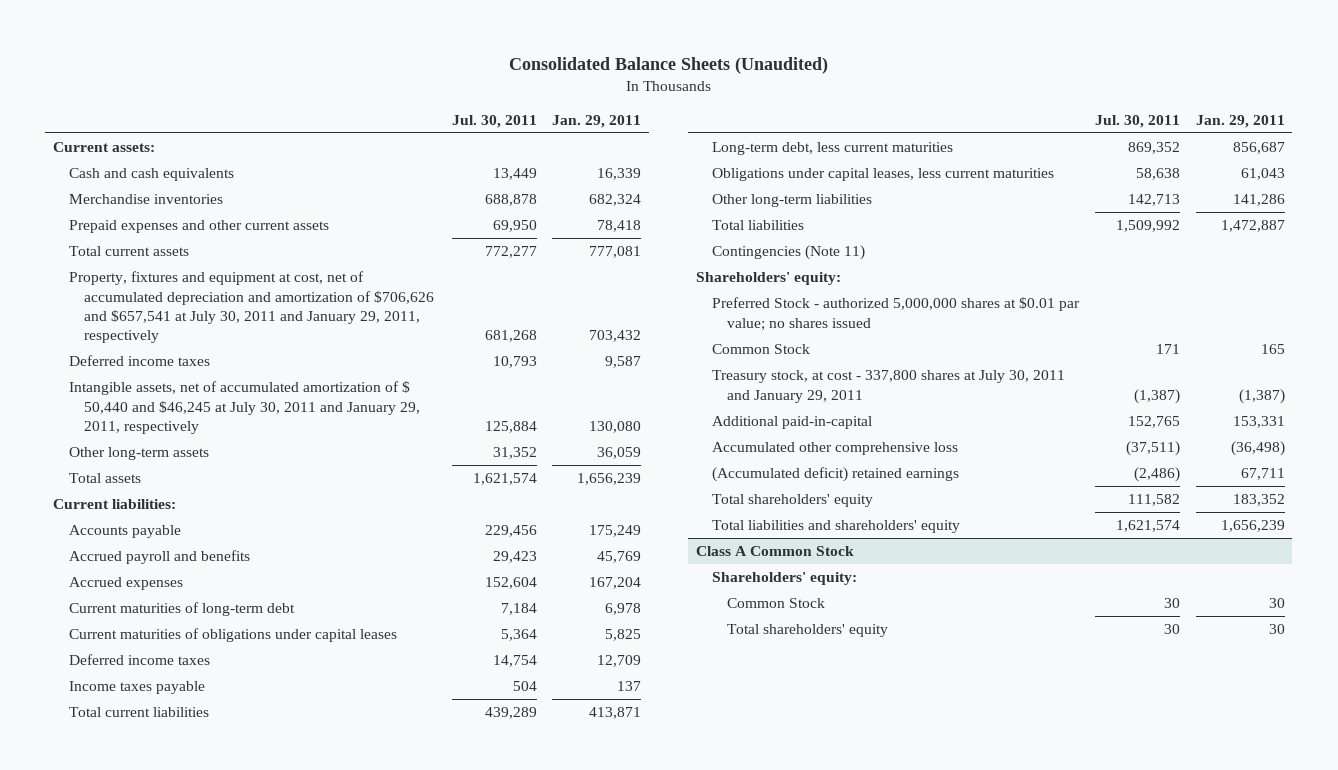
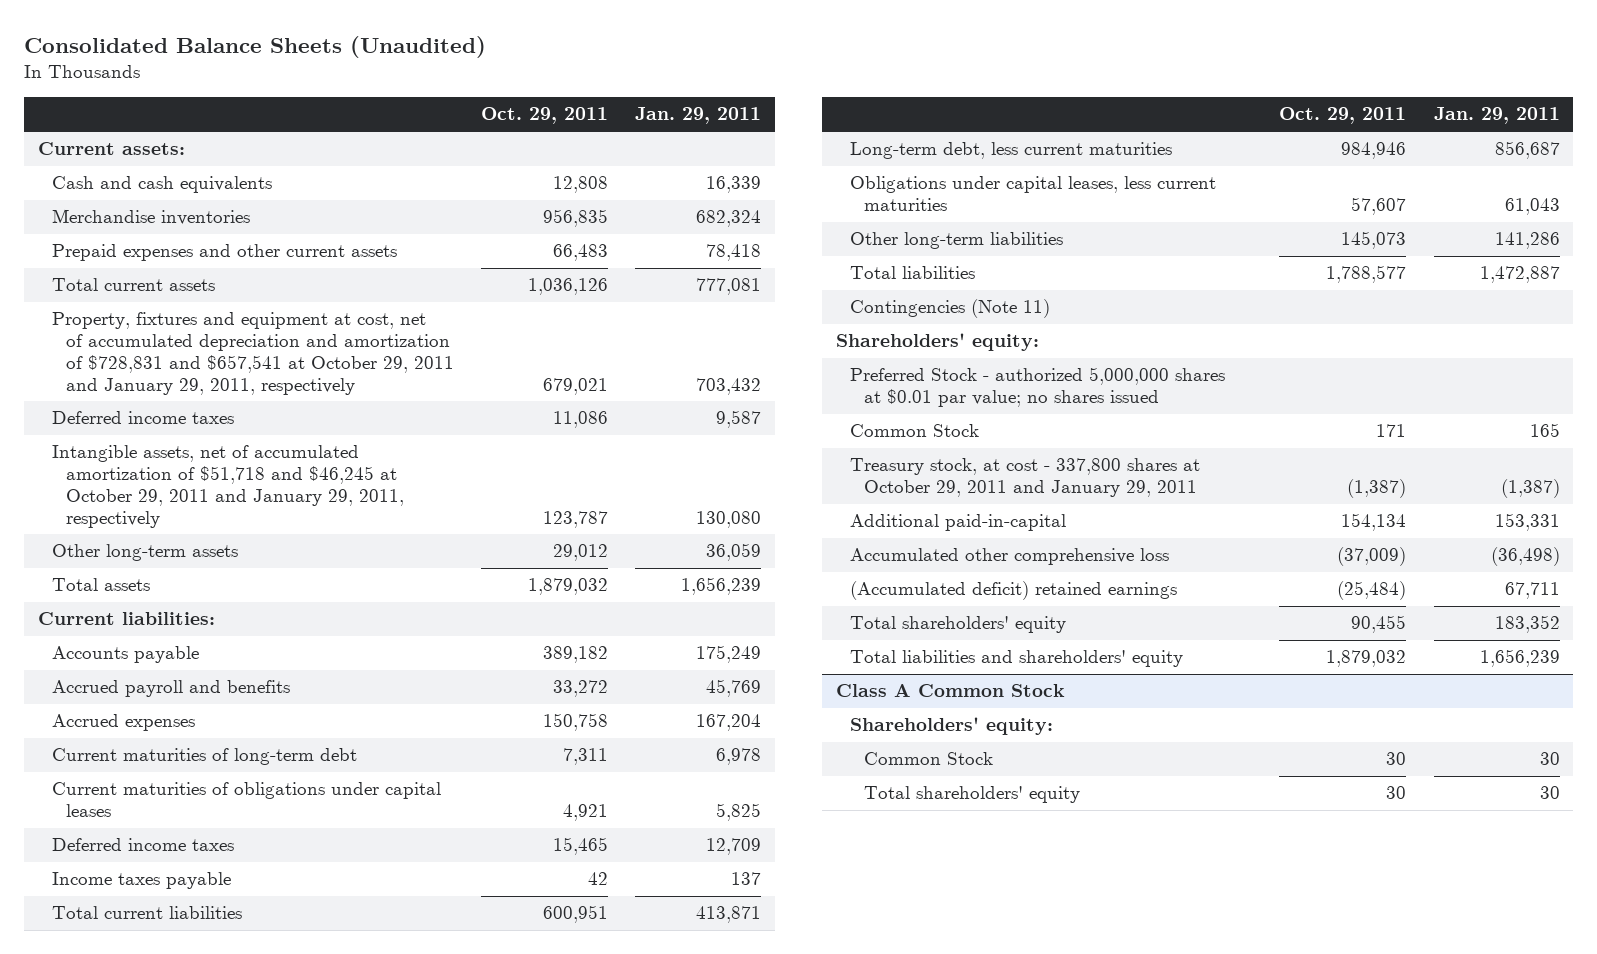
[451,114,537,128] Jul. 30, 2011 -> none
none -> [481,107,609,125] Oct. 29, 2011
[68,271,435,344] Property, fixtures and equipment at cost, net of accumulated depreciation and amortization of $706,626 and $657,541 at July 30, 2011 and January 29, 2011, respectively -> [51,312,454,395] Property, fixtures and equipment at cost, net of accumulated depreciation and amortization of $728,831 and $657,541 at October 29, 2011 and January 29, 2011, respectively
[68,381,421,434] Intangible assets, net of accumulated amortization of $ 50,440 and $46,245 at July 30, 2011 and January 29, 2011, respectively -> [51,445,404,528] Intangible assets, net of accumulated amortization of $51,718 and $46,245 at October 29, 2011 and January 29, 2011, respectively
[711,370,1065,403] Treasury stock, at cost - 337,800 shares at July 30, 2011 and January 29, 2011 -> [849,458,1200,498] Treasury stock, at cost - 337,800 shares at October 29, 2011 and January 29, 2011

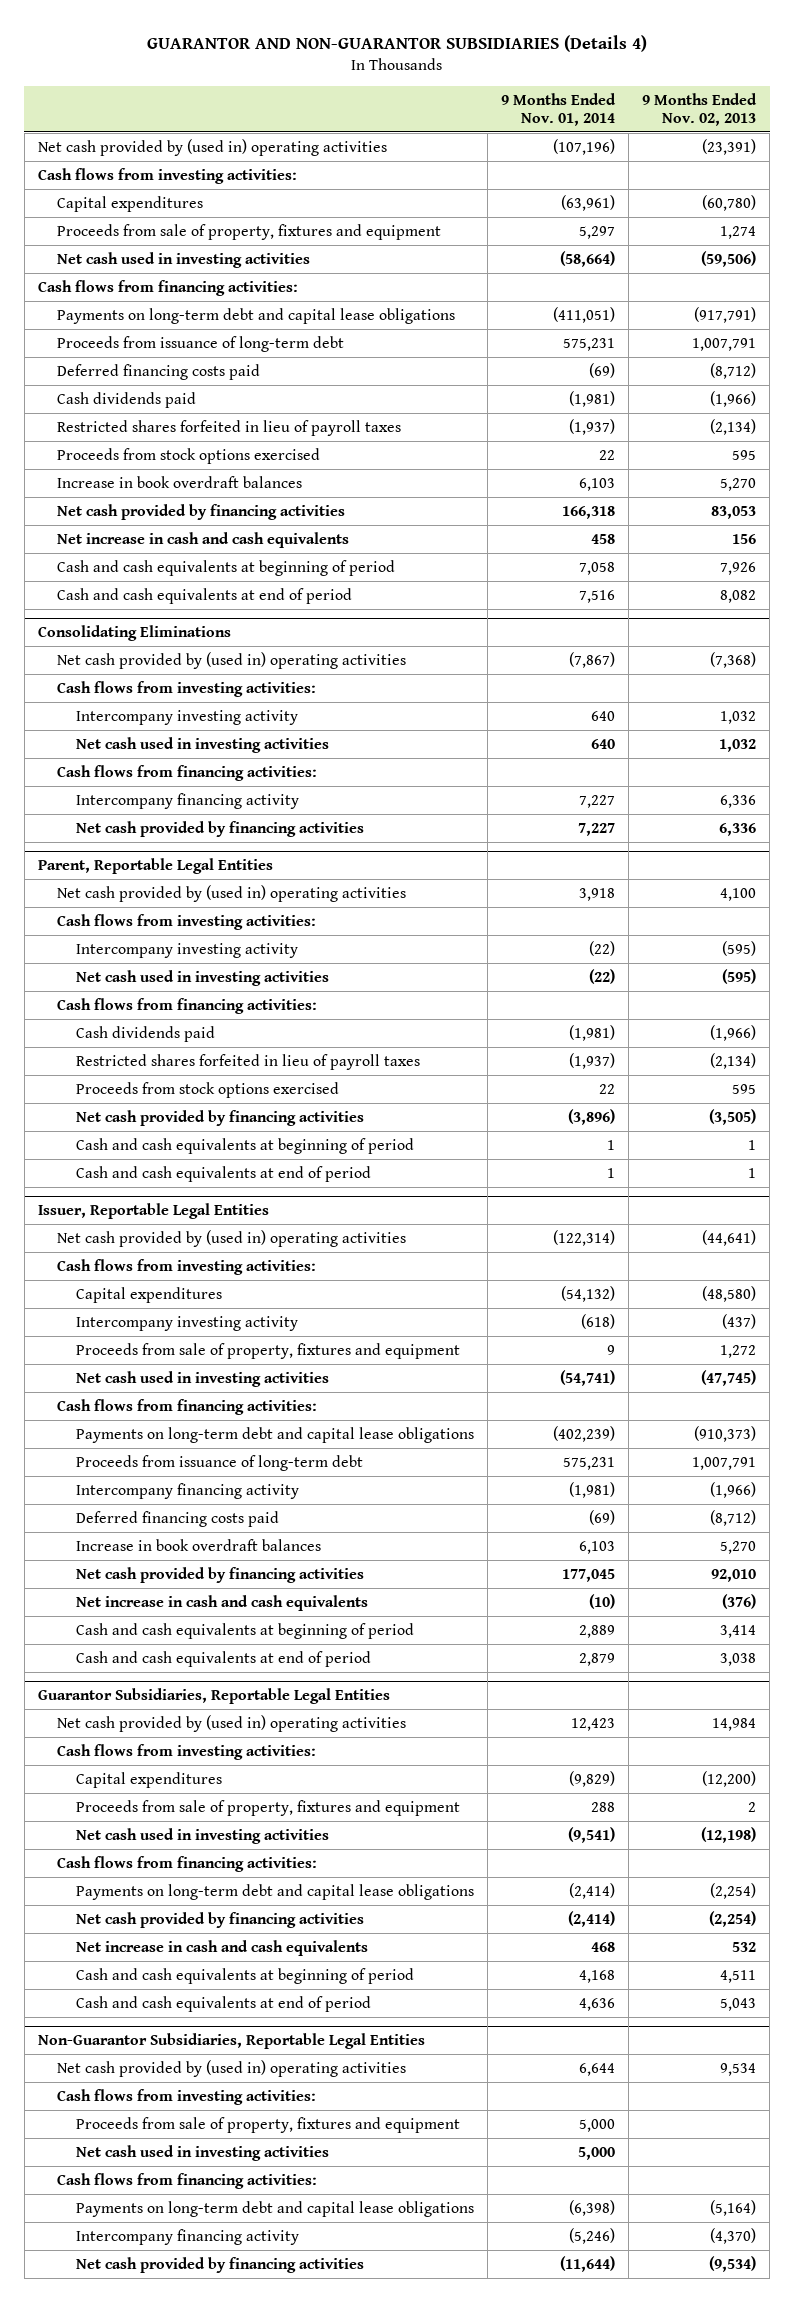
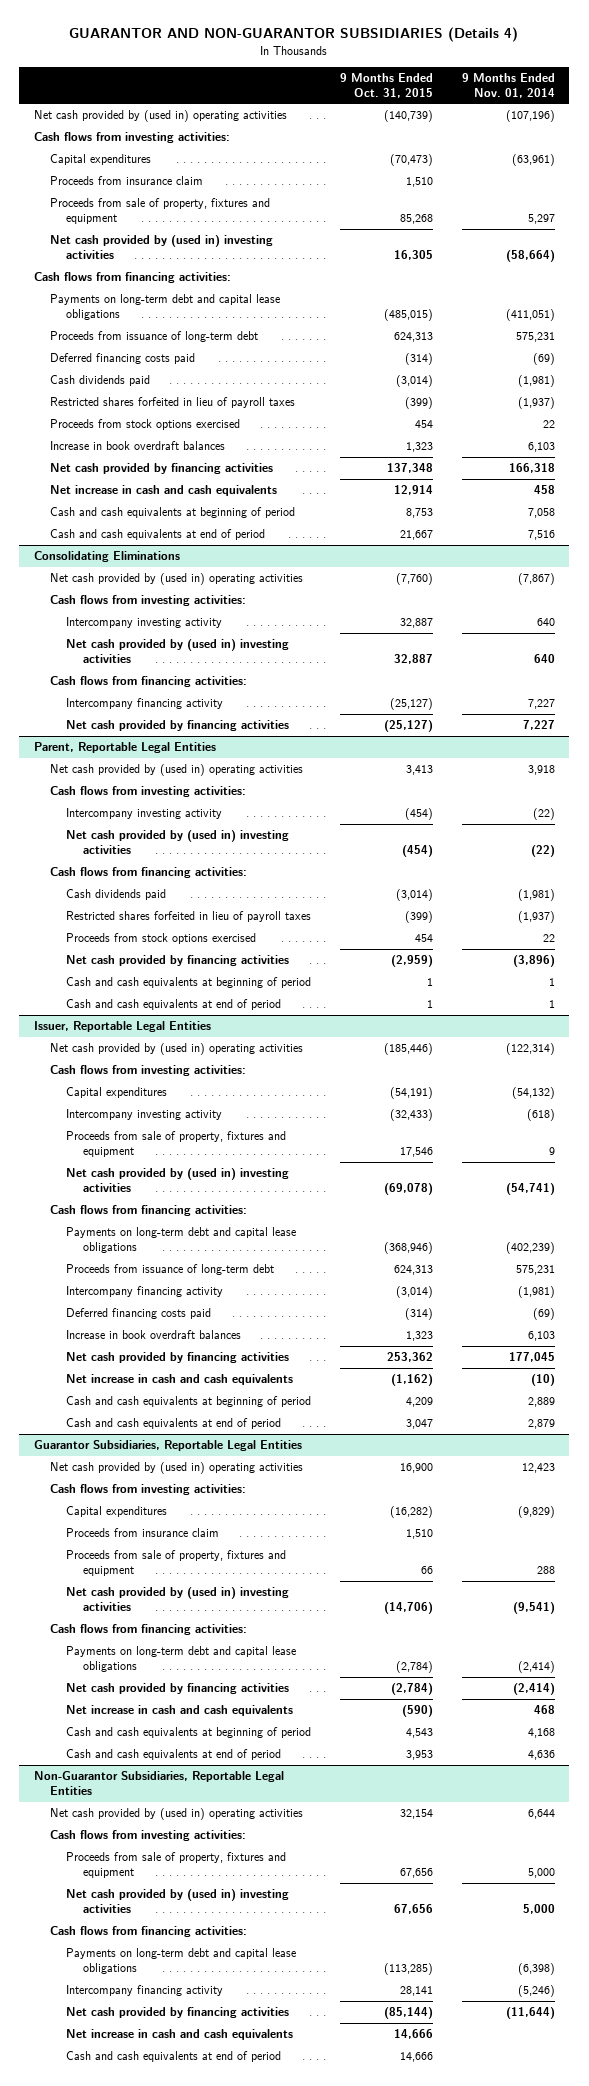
[642,92,758,127] 9 Months Ended Nov. 02, 2013 -> none
none -> [340,73,434,98] 9 Months Ended Oct. 31, 2015
none -> [50,176,204,186] Proceeds from insurance claim
[56,251,310,268] Net cash used in investing activities -> [50,235,274,259] Net cash provided by (used in) investing activities
[75,736,329,753] Net cash used in investing activities -> [66,639,290,663] Net cash provided by (used in) investing activities
[75,969,329,986] Net cash used in investing activities -> [66,830,290,854] Net cash provided by (used in) investing activities
[75,1370,329,1387] Net cash used in investing activities -> [66,1168,290,1192] Net cash provided by (used in) investing activities
none -> [66,1528,220,1538] Proceeds from insurance claim
[75,1827,329,1844] Net cash used in investing activities -> [66,1587,290,1611] Net cash provided by (used in) investing activities
[75,2144,329,2161] Net cash used in investing activities -> [66,1889,290,1913] Net cash provided by (used in) investing activities
none -> [66,2029,294,2041] Net increase in cash and cash equivalents
none -> [66,2051,282,2063] Cash and cash equivalents at end of period

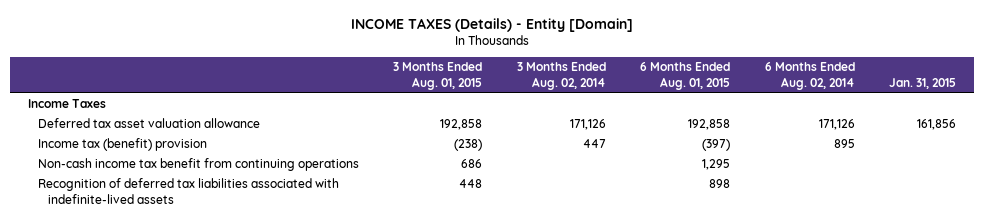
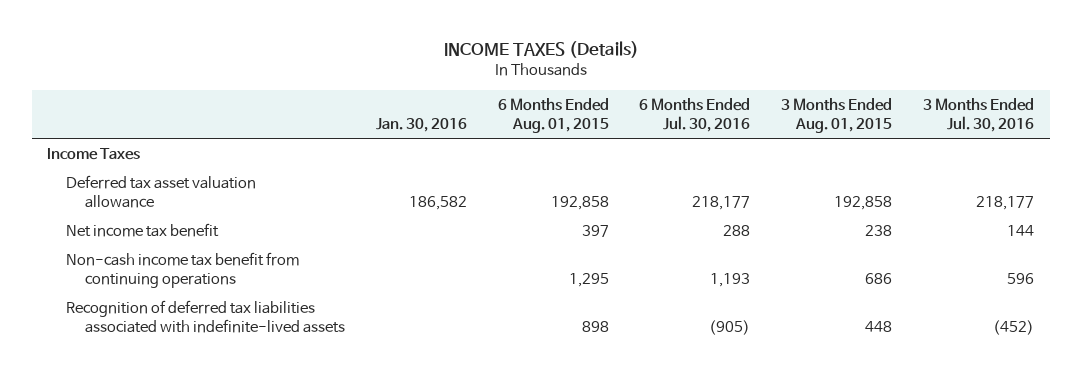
[351,18,634,33] INCOME TAXES (Details) - Entity [Domain] -> [443,41,639,59] INCOME TAXES (Details)
[516,62,606,91] 3 Months Ended Aug. 02, 2014 -> none
[764,62,855,91] 6 Months Ended Aug. 02, 2014 -> none
[889,78,957,90] Jan. 31, 2015 -> none
none -> [375,118,467,133] Jan. 30, 2016
none -> [639,98,751,133] 6 Months Ended Jul. 30, 2016
none -> [923,98,1035,133] 3 Months Ended Jul. 30, 2016
[37,138,207,152] Income tax (benefit) provision -> [66,222,220,237] Net income tax benefit
[454,139,483,152] (238) -> [865,224,893,236] 238
[702,139,731,152] (397) -> [581,224,609,237] 397

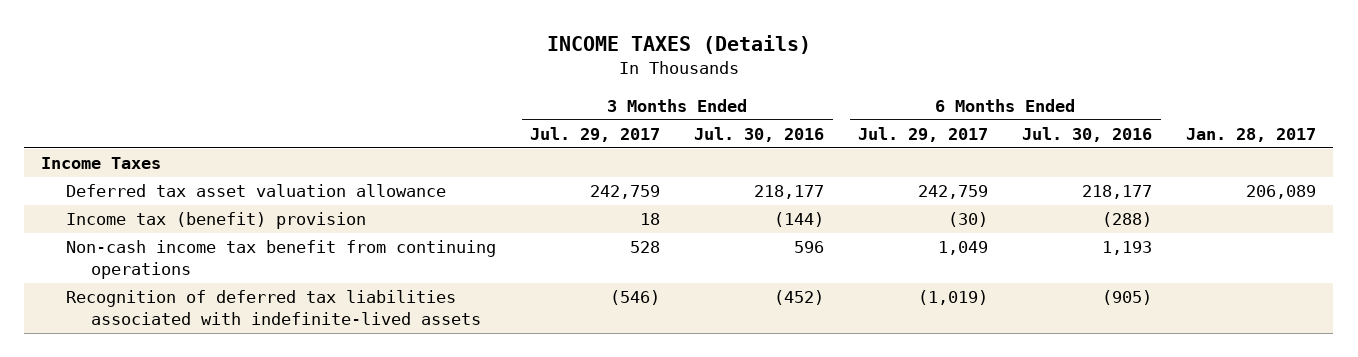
[375,118,467,133] Jan. 30, 2016 -> none
[497,98,609,134] 6 Months Ended Aug. 01, 2015 -> none
[781,98,893,134] 3 Months Ended Aug. 01, 2015 -> none
none -> [530,127,661,143] Jul. 29, 2017
none -> [858,127,989,143] Jul. 29, 2017
none -> [1186,128,1317,143] Jan. 28, 2017
[66,222,220,237] Net income tax benefit -> [66,212,367,230] Income tax (benefit) provision
[723,224,751,236] 288 -> [1102,212,1153,228] (288)
[1007,224,1035,236] 144 -> [774,212,825,228] (144)

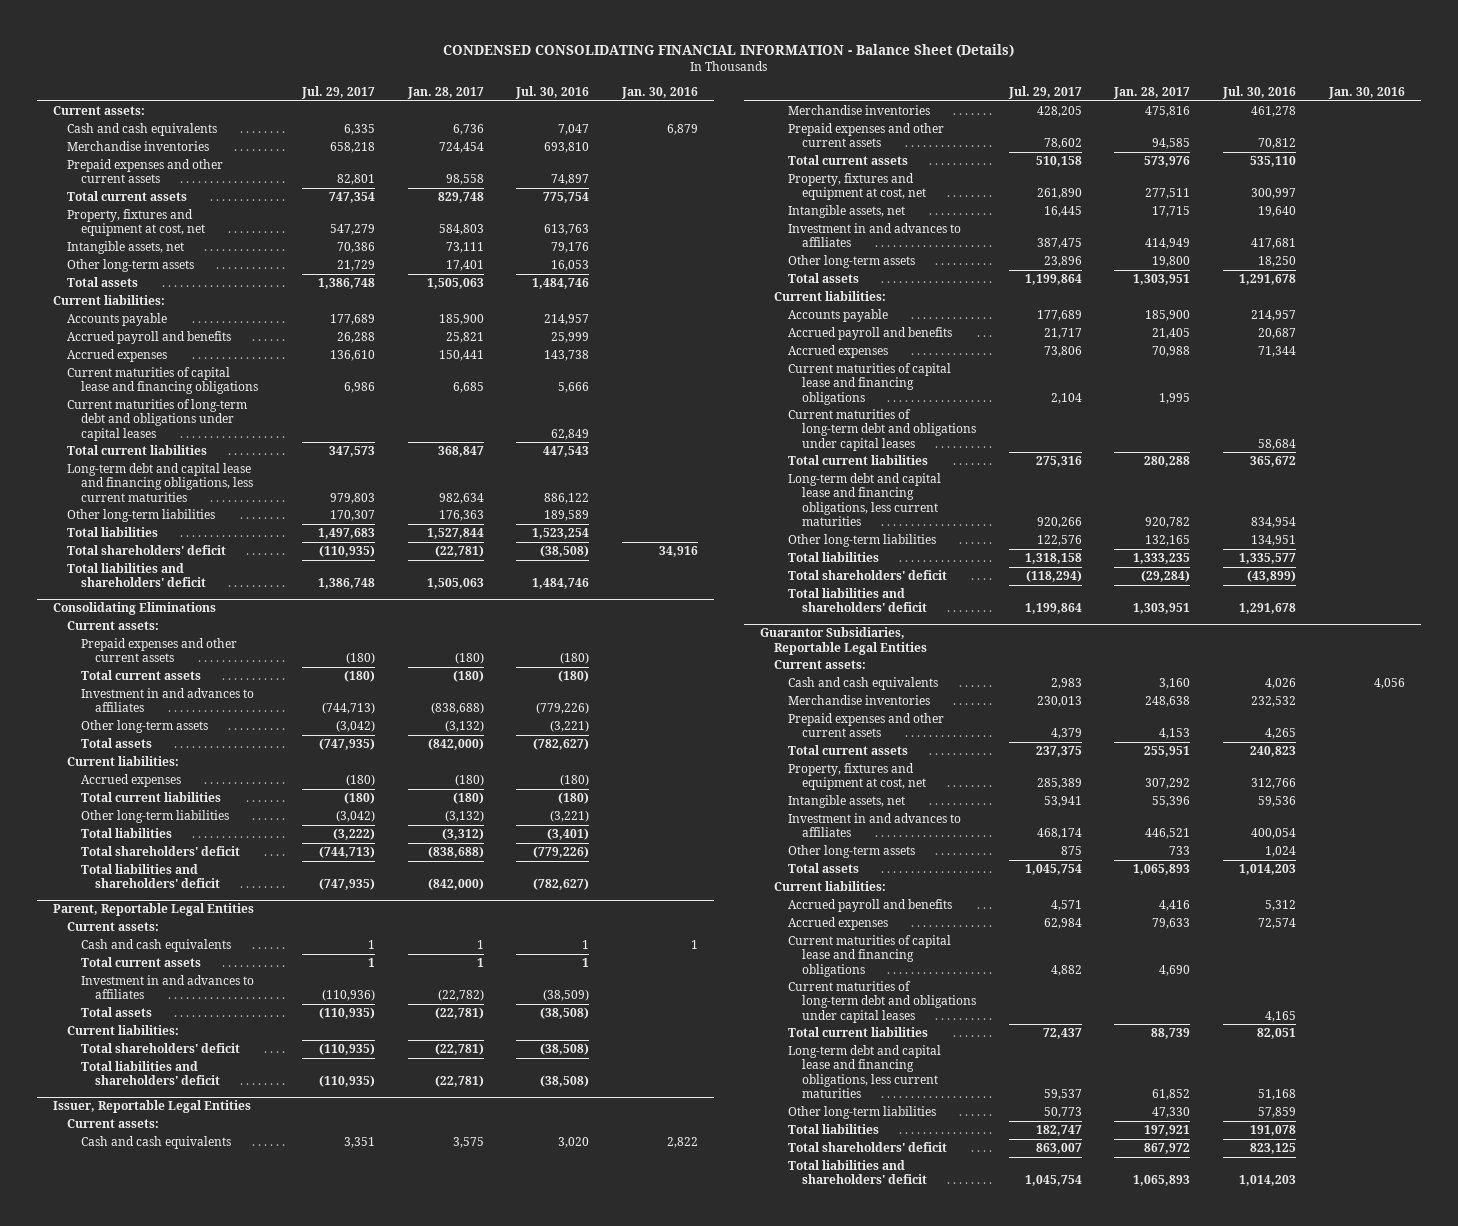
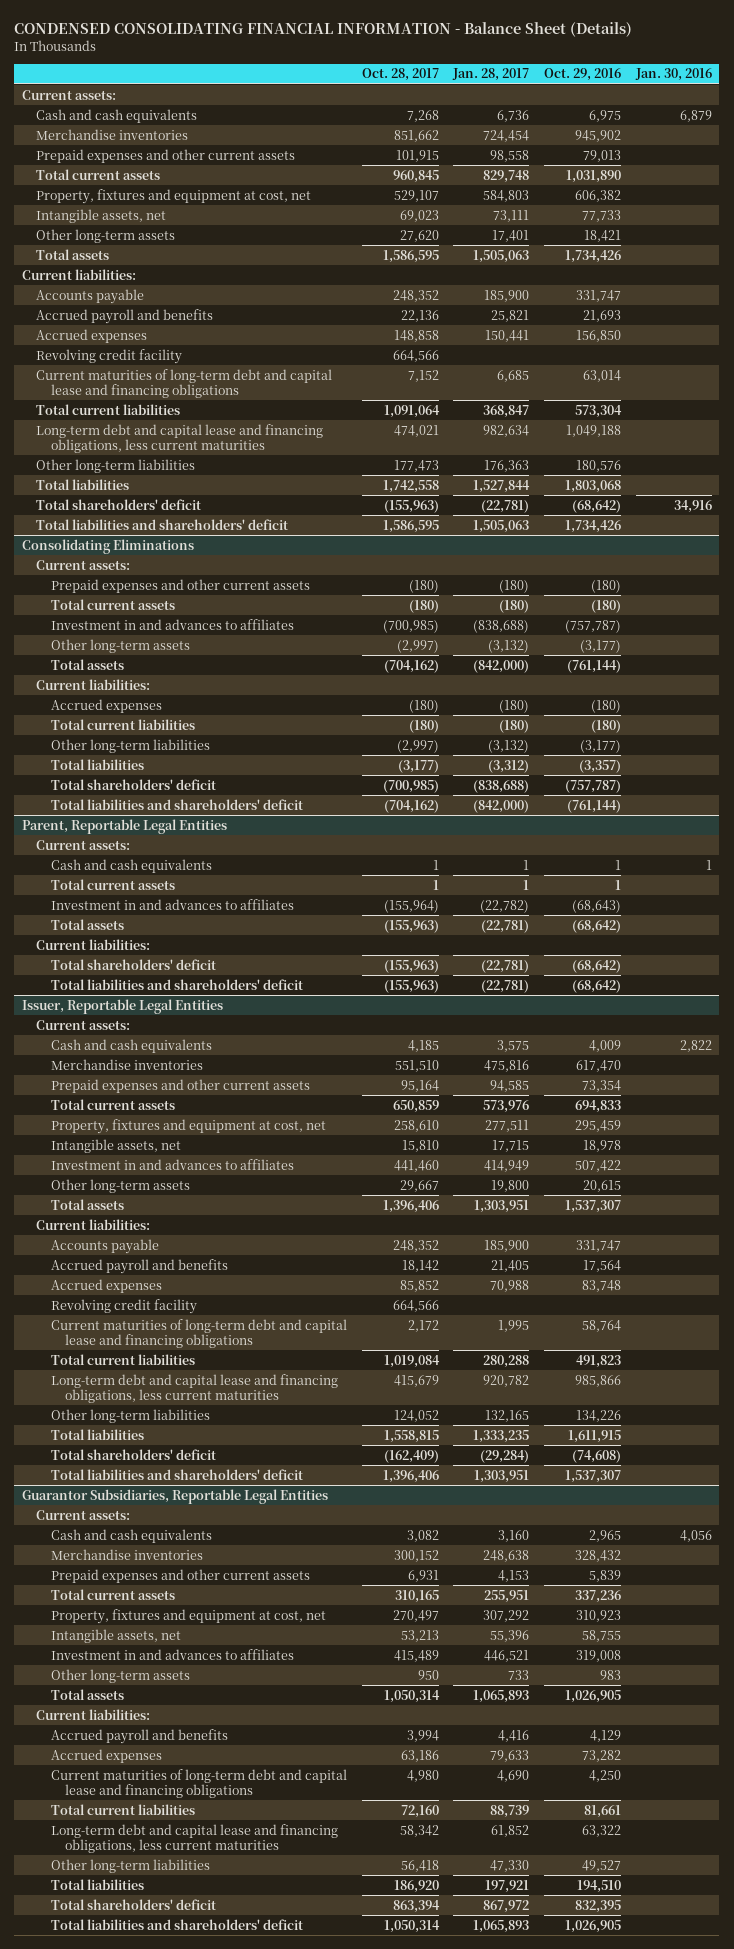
[300,86,375,100] Jul. 29, 2017 -> none
[515,86,590,100] Jul. 30, 2016 -> none
none -> [361,68,439,82] Oct. 28, 2017
none -> [544,68,622,82] Oct. 29, 2016
[67,399,248,441] Current maturities of long-term debt and obligations under capital leases -> none
none -> [36,348,183,364] Revolving credit facility
[67,367,259,395] Current maturities of capital lease and financing obligations -> [36,368,333,398] Current maturities of long-term debt and capital lease and financing obligations
[787,409,976,451] Current maturities of long-term debt and obligations under capital leases -> none
none -> [50,1298,197,1314] Revolving credit facility
[787,363,951,405] Current maturities of capital lease and financing obligations -> [50,1318,347,1348] Current maturities of long-term debt and capital lease and financing obligations
[787,981,976,1023] Current maturities of long-term debt and obligations under capital leases -> none
[787,935,951,977] Current maturities of capital lease and financing obligations -> [50,1768,347,1798] Current maturities of long-term debt and capital lease and financing obligations

